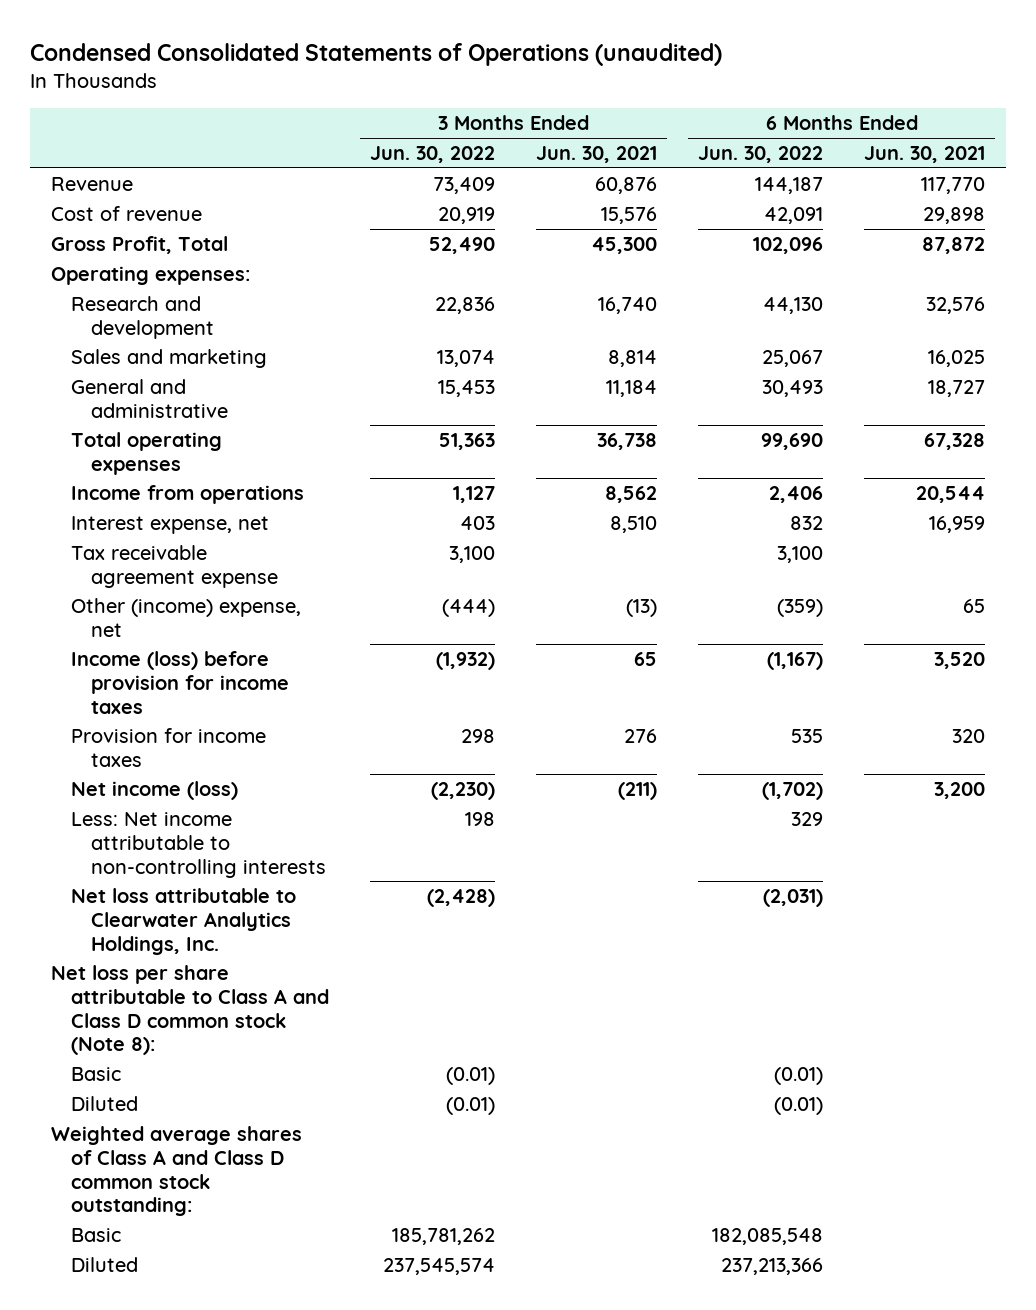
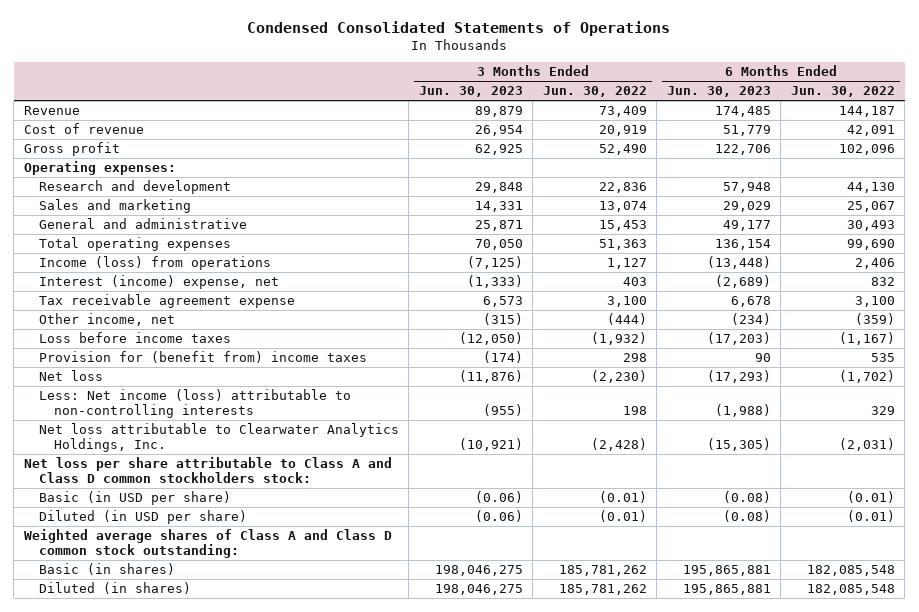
[30,43,723,67] Condensed Consolidated Statements of Operations (unaudited) -> [247,21,671,37] Condensed Consolidated Statements of Operations
[536,146,658,164] Jun. 30, 2021 -> none
[864,146,986,164] Jun. 30, 2021 -> none
none -> [418,86,523,98] Jun. 30, 2023
none -> [666,86,771,98] Jun. 30, 2023
[50,235,228,254] Gross Profit, Total -> [23,142,120,157] Gross profit
[70,484,304,504] Income from operations -> [38,256,271,271] Income (loss) from operations
[70,515,269,534] Interest expense, net -> [38,275,279,290] Interest (income) expense, net
[70,597,301,637] Other (income) expense, net -> [38,313,175,327] Other income, net
[70,650,290,714] Income (loss) before provision for income taxes -> [38,332,231,344] Loss before income taxes
[70,727,266,767] Provision for income taxes -> [38,351,367,364] Provision for (benefit from) income taxes
[70,780,238,800] Net income (loss) -> [38,370,103,382] Net loss
[70,811,327,878] Less: Net income attributable to non-controlling interests -> [38,389,351,418] Less: Net income (loss) attributable to non-controlling interests
[50,964,329,1056] Net loss per share attributable to Class A and Class D common stock (Note 8): -> [23,457,392,483] Net loss per share attributable to Class A and Class D common stockholders stock:
[70,1066,121,1081] Basic -> [38,491,231,506] Basic (in USD per share)
[70,1095,138,1111] Diluted -> [38,510,247,525] Diluted (in USD per share)
[70,1227,121,1242] Basic -> [38,563,175,576] Basic (in shares)
[70,1256,138,1272] Diluted -> [38,582,191,595] Diluted (in shares)
[383,1257,496,1275] 237,545,574 -> [558,584,647,596] 185,781,262
[721,1257,824,1275] 237,213,366 -> [806,584,895,596] 182,085,548

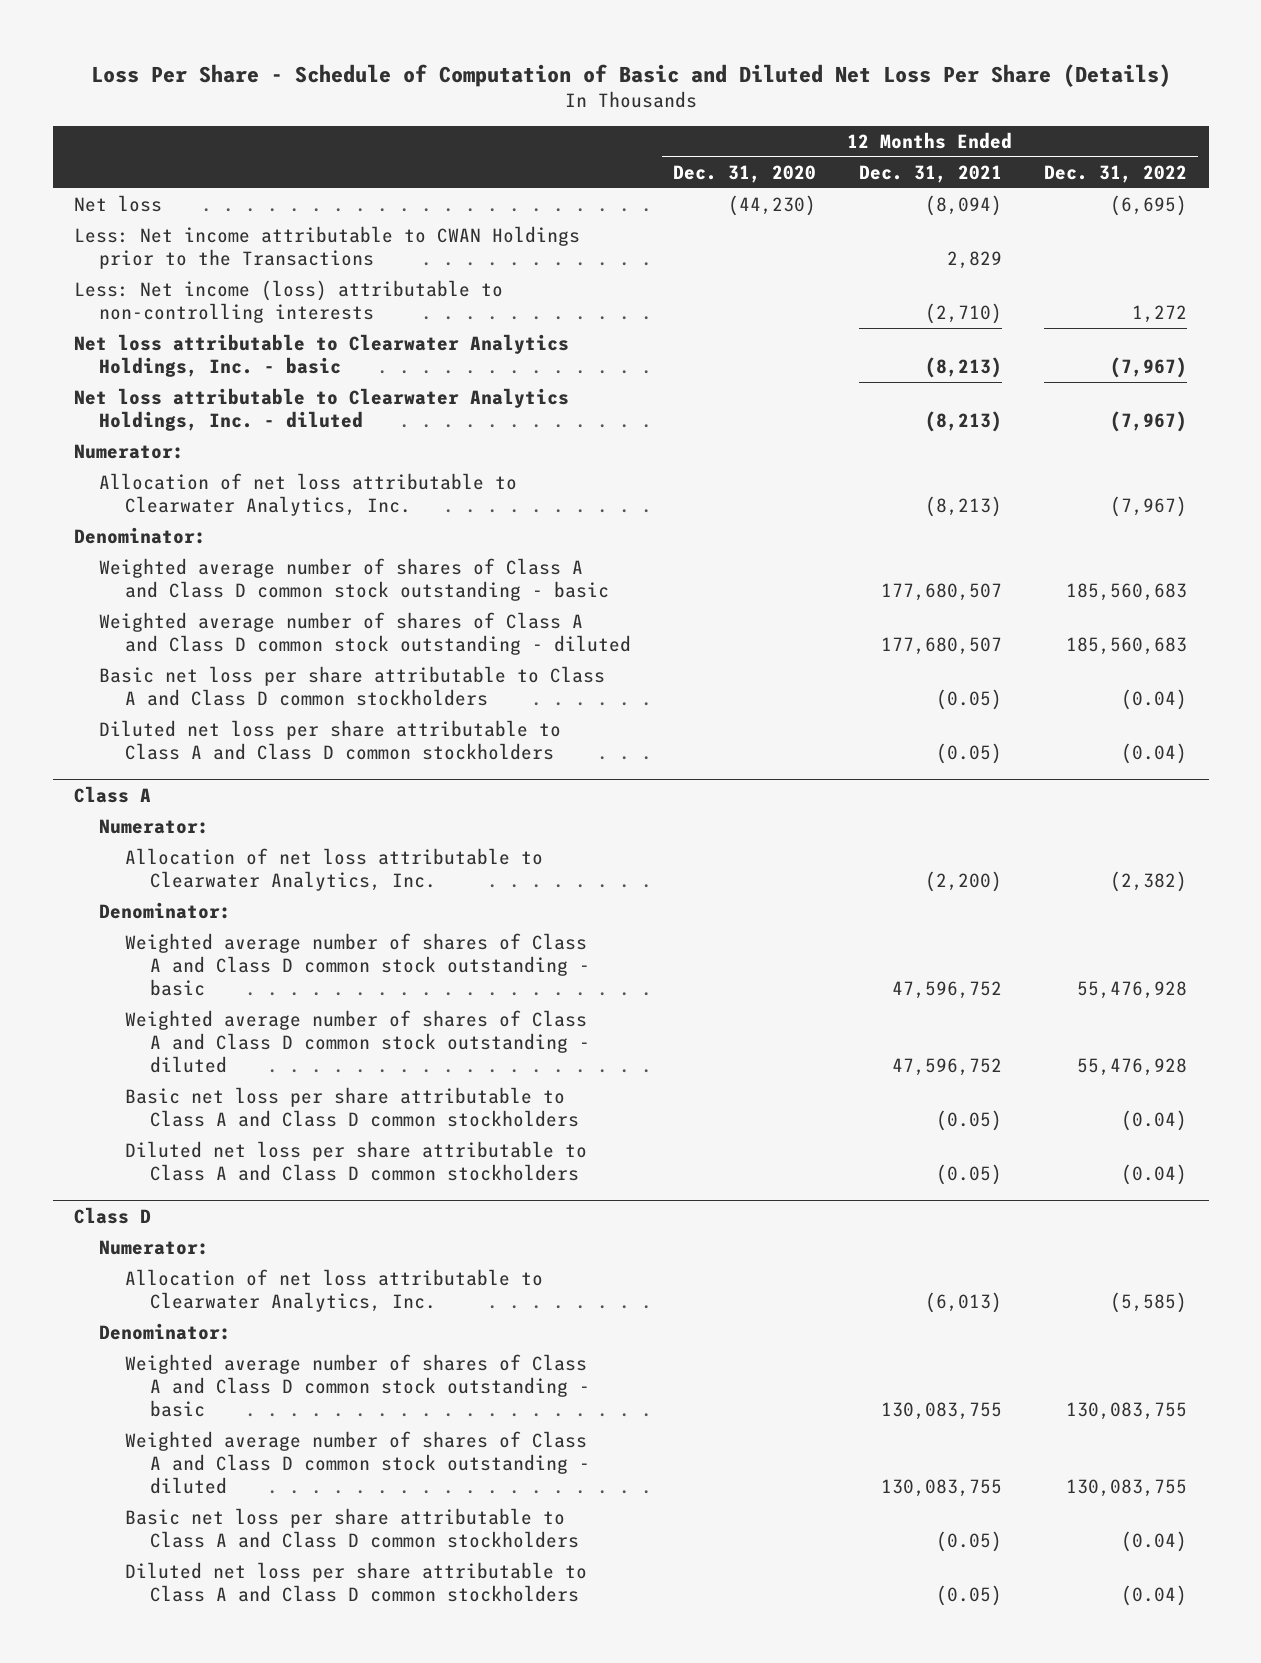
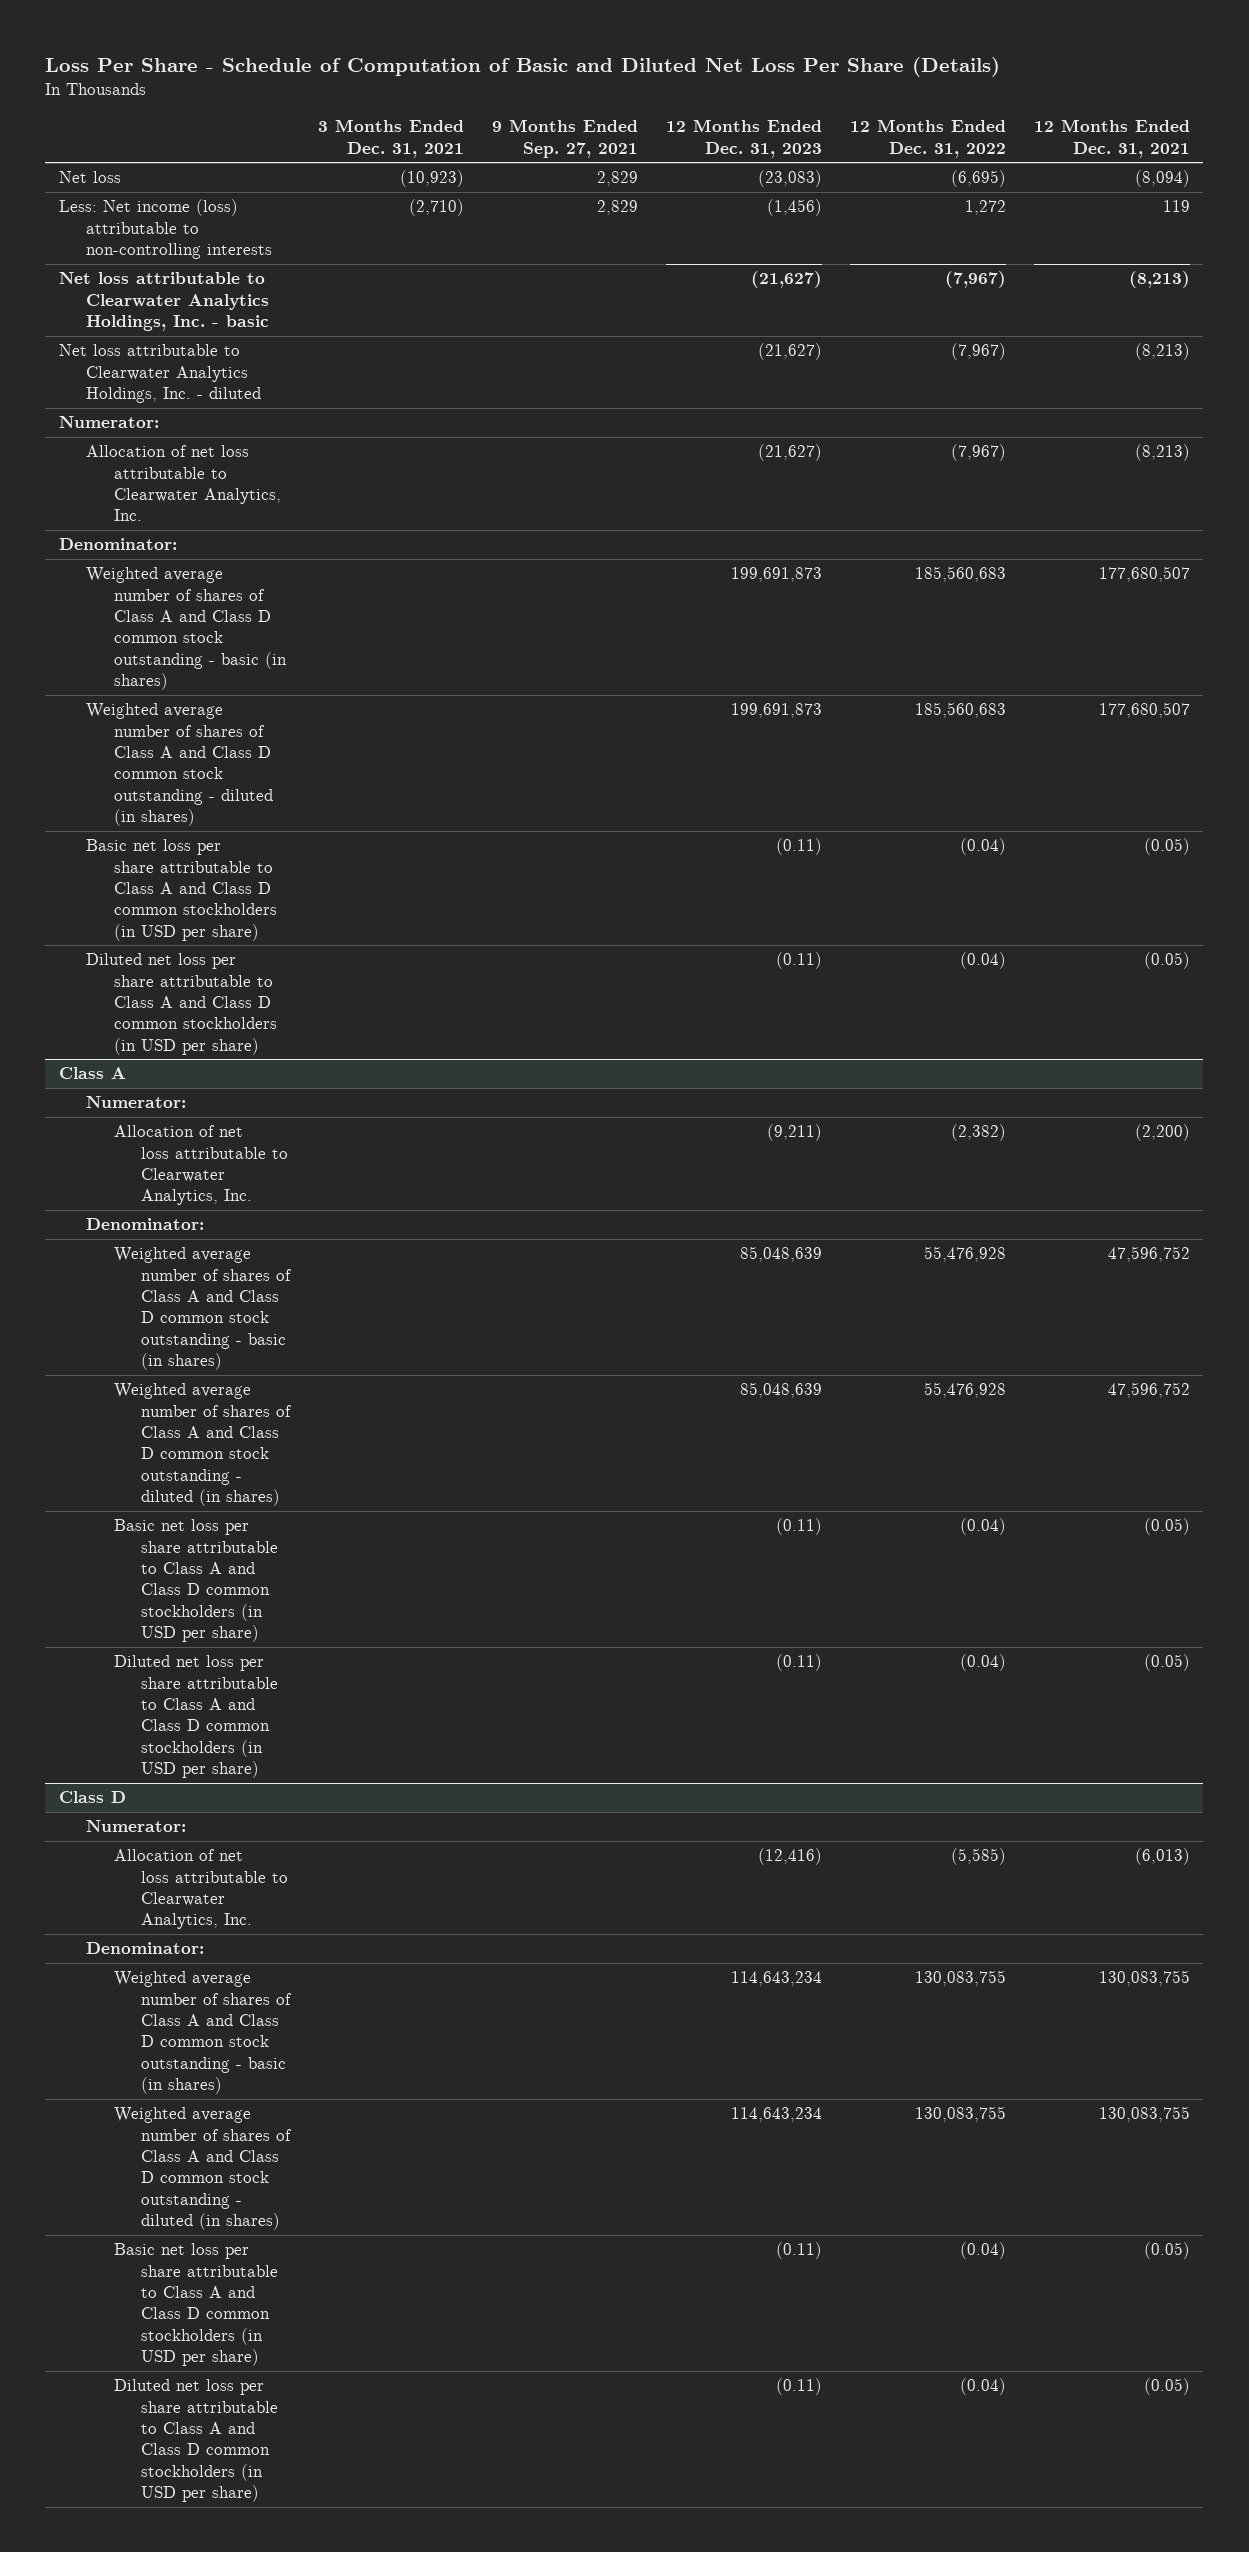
[673,165,817,184] Dec. 31, 2020 -> none
none -> [318,119,465,158] 3 Months Ended Dec. 31, 2021
none -> [491,119,638,158] 9 Months Ended Sep. 27, 2021
none -> [665,119,822,158] 12 Months Ended Dec. 31, 2023
[73,226,580,270] Less: Net income attributable to CWAN Holdings prior to the Transactions -> none
[924,303,1002,325] (2,710) -> [1162,200,1190,213] 119
[99,558,609,602] Weighted average number of shares of Class A and Class D common stock outstanding - basic -> [86,567,287,691] Weighted average number of shares of Class A and Class D common stock outstanding - basic (in shares)
[99,612,631,656] Weighted average number of shares of Class A and Class D common stock outstanding - diluted -> [86,703,273,827] Weighted average number of shares of Class A and Class D common stock outstanding - diluted (in shares)
[99,666,606,707] Basic net loss per share attributable to Class A and Class D common stockholders -> [86,839,277,941] Basic net loss per share attributable to Class A and Class D common stockholders (in USD per share)
[99,720,562,761] Diluted net loss per share attributable to Class A and Class D common stockholders -> [86,953,277,1055] Diluted net loss per share attributable to Class A and Class D common stockholders (in USD per share)
[124,933,590,997] Weighted average number of shares of Class A and Class D common stock outstanding - basic -> [113,1247,293,1371] Weighted average number of shares of Class A and Class D common stock outstanding - basic (in shares)
[124,1010,590,1074] Weighted average number of shares of Class A and Class D common stock outstanding - diluted -> [113,1383,293,1507] Weighted average number of shares of Class A and Class D common stock outstanding - diluted (in shares)
[124,1087,579,1128] Basic net loss per share attributable to Class A and Class D common stockholders -> [113,1519,279,1643] Basic net loss per share attributable to Class A and Class D common stockholders (in USD per share)
[124,1141,587,1182] Diluted net loss per share attributable to Class A and Class D common stockholders -> [113,1655,279,1779] Diluted net loss per share attributable to Class A and Class D common stockholders (in USD per share)
[124,1354,590,1418] Weighted average number of shares of Class A and Class D common stock outstanding - basic -> [113,1971,293,2095] Weighted average number of shares of Class A and Class D common stock outstanding - basic (in shares)
[124,1431,590,1495] Weighted average number of shares of Class A and Class D common stock outstanding - diluted -> [113,2107,293,2231] Weighted average number of shares of Class A and Class D common stock outstanding - diluted (in shares)
[124,1508,579,1549] Basic net loss per share attributable to Class A and Class D common stockholders -> [113,2243,279,2367] Basic net loss per share attributable to Class A and Class D common stockholders (in USD per share)
[124,1562,587,1603] Diluted net loss per share attributable to Class A and Class D common stockholders -> [113,2379,279,2503] Diluted net loss per share attributable to Class A and Class D common stockholders (in USD per share)

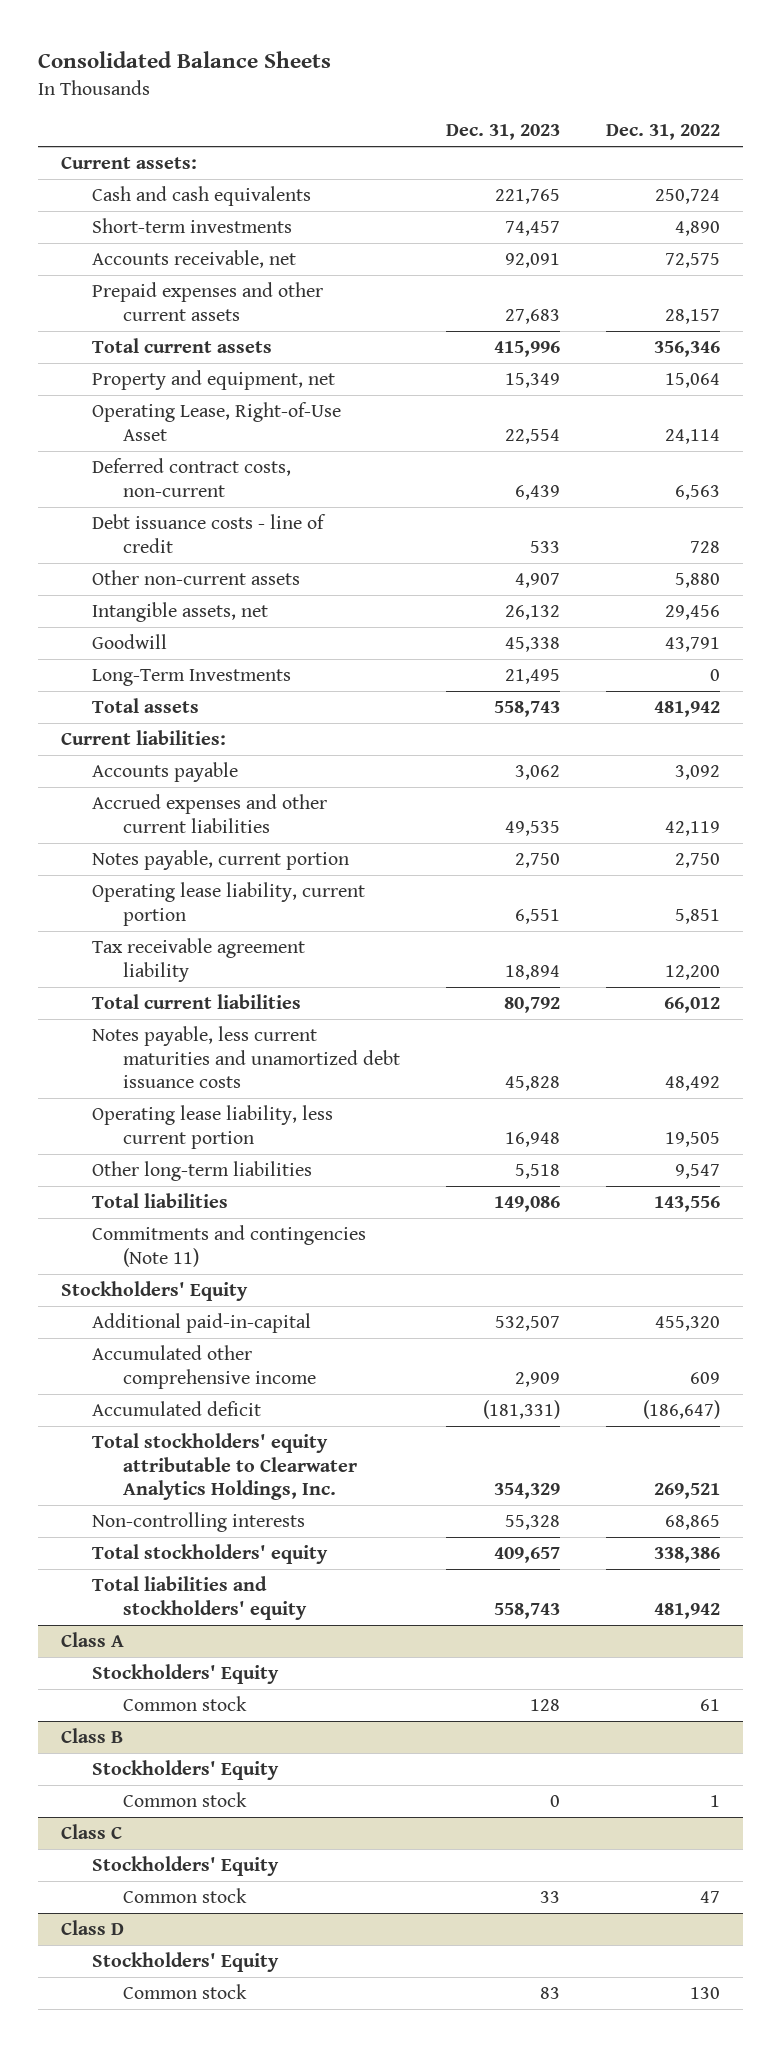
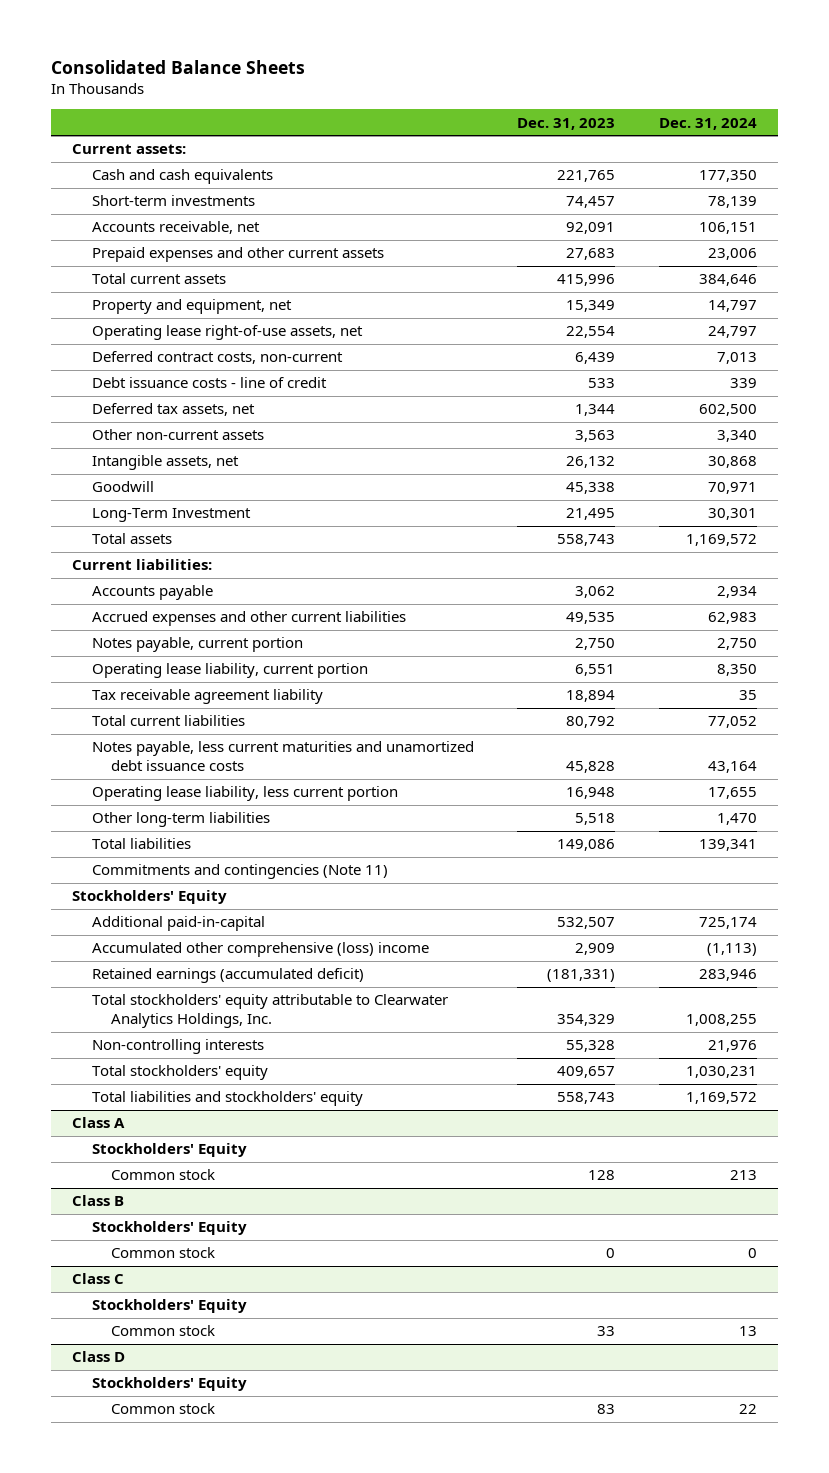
[606,124,721,141] Dec. 31, 2022 -> none
none -> [658,117,757,130] Dec. 31, 2024
[91,402,341,441] Operating Lease, Right-of-Use Asset -> [91,325,363,341] Operating lease right-of-use assets, net
none -> [91,403,255,417] Deferred tax assets, net
[514,573,560,589] 4,907 -> [575,430,616,443] 3,563
[91,669,291,687] Long-Term Investments -> [91,508,251,523] Long-Term Investment
[91,1345,316,1389] Accumulated other comprehensive income -> [91,942,429,958] Accumulated other comprehensive (loss) income
[91,1401,261,1417] Accumulated deficit -> [91,968,364,984] Retained earnings (accumulated deficit)

